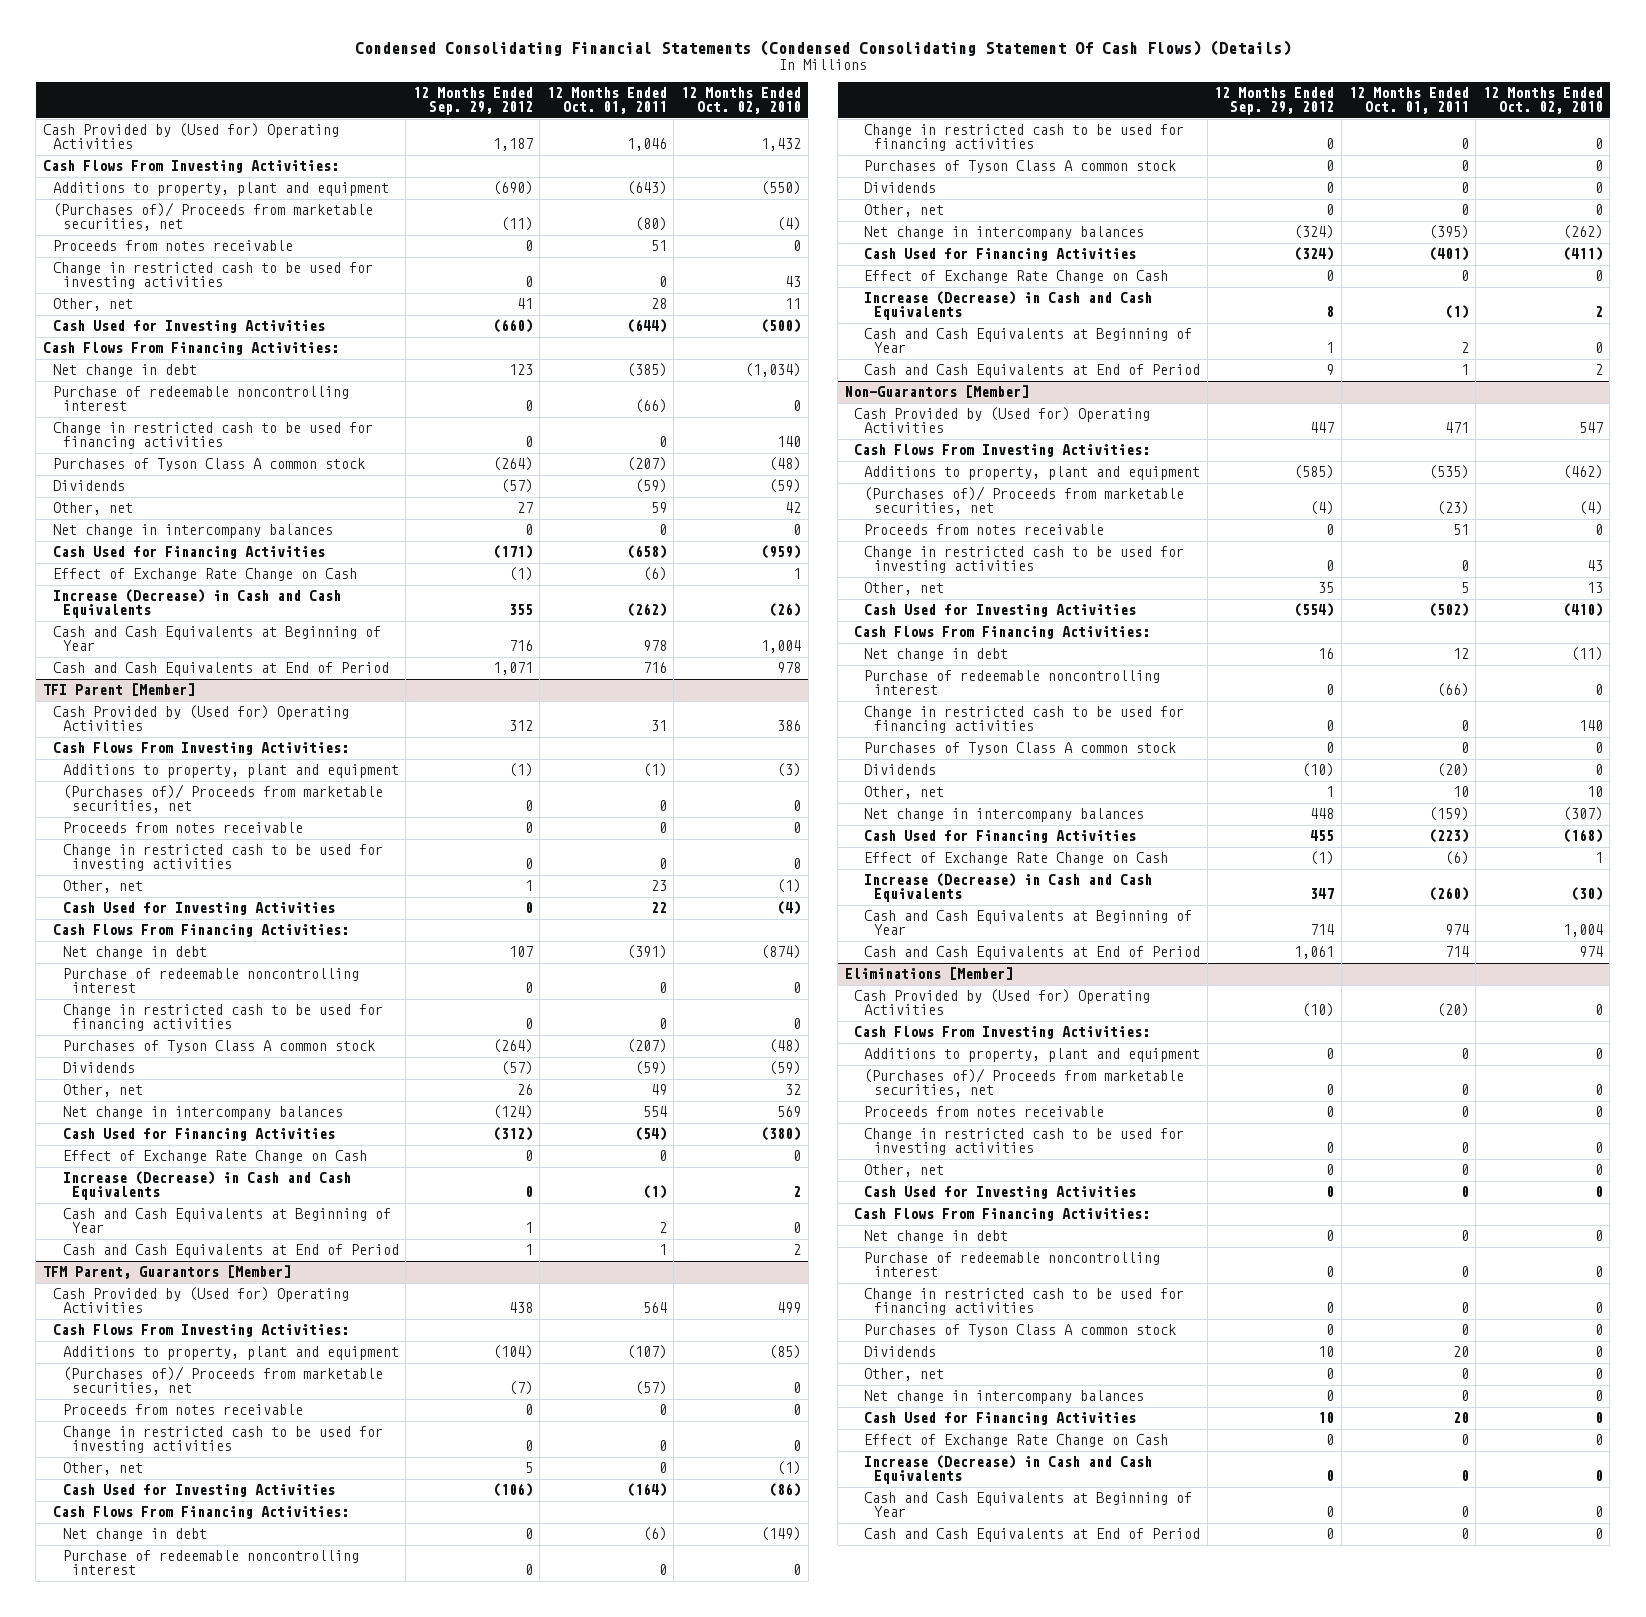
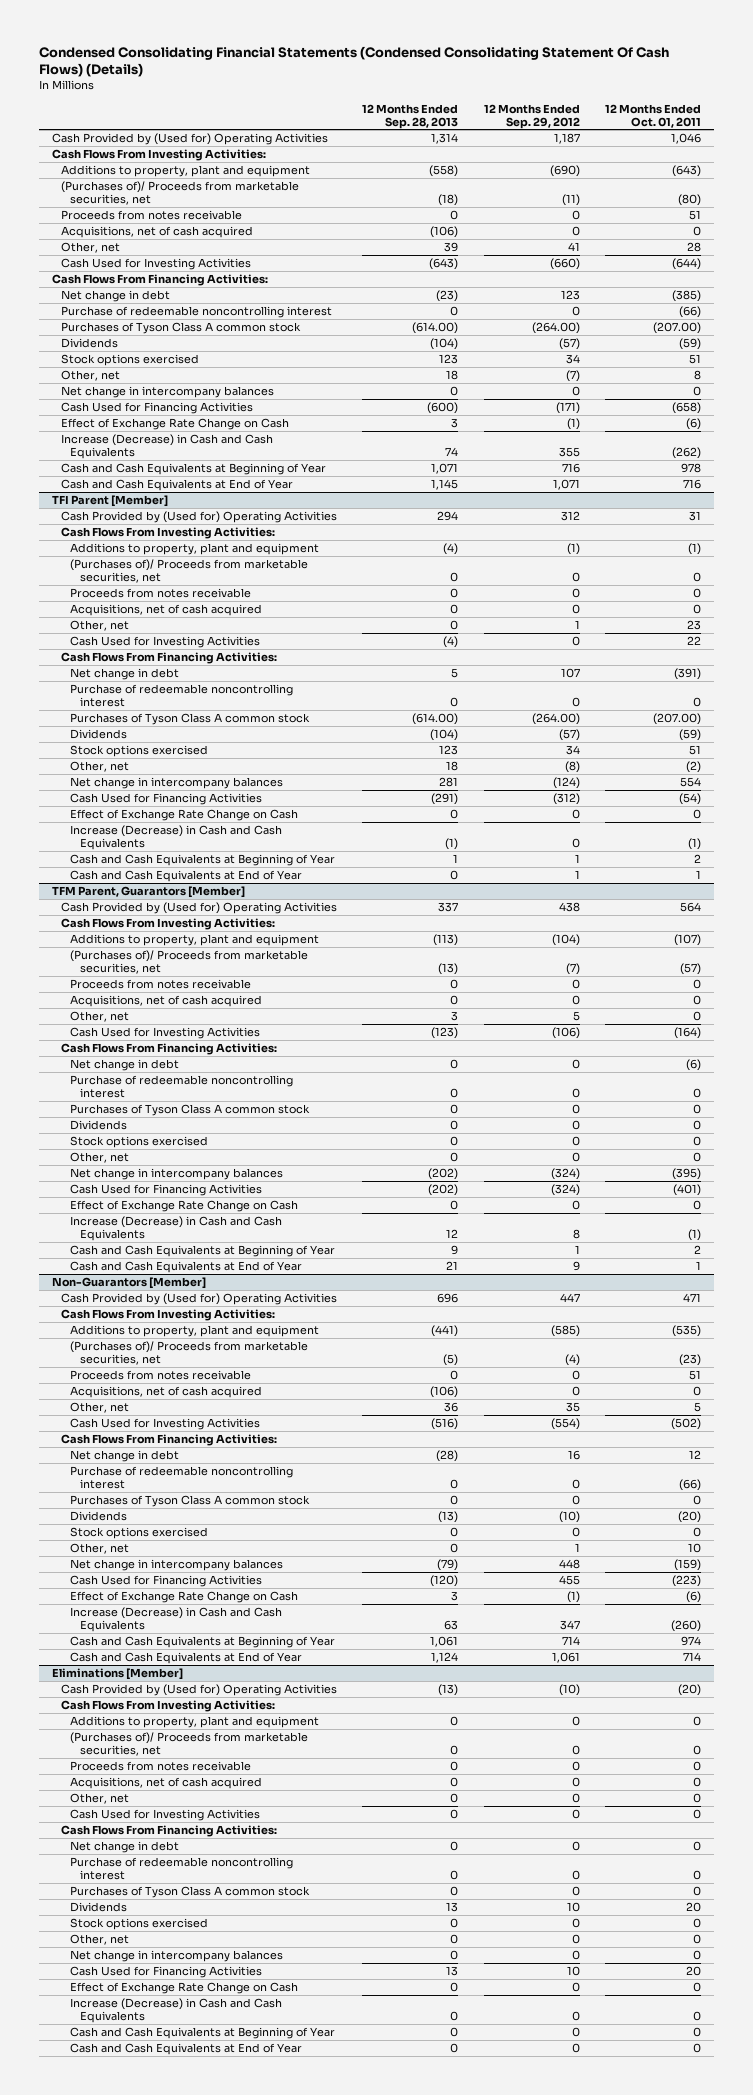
[680,87,801,115] 12 Months Ended Oct. 02, 2010 -> none
none -> [362,103,459,129] 12 Months Ended Sep. 28, 2013
[52,262,373,290] Change in restricted cash to be used for investing activities -> none
none -> [61,226,254,239] Acquisitions, net of cash acquired
[52,422,373,450] Change in restricted cash to be used for financing activities -> none
[492,457,533,472] (264) -> [531,322,580,335] (264.00)
[626,457,667,472] (207) -> [652,322,701,335] (207.00)
none -> [61,354,200,367] Stock options exercised
[516,502,533,514] 27 -> [565,370,580,383] (7)
[650,502,667,514] 59 -> [693,370,701,381] 8
[52,662,389,677] Cash and Cash Equivalents at End of Period -> [61,479,294,492] Cash and Cash Equivalents at End of Year
[62,844,383,872] Change in restricted cash to be used for investing activities -> none
none -> [70,604,263,617] Acquisitions, net of cash acquired
[62,1004,383,1032] Change in restricted cash to be used for financing activities -> none
[492,1039,533,1054] (264) -> [531,713,580,726] (264.00)
[626,1039,667,1054] (207) -> [652,713,701,726] (207.00)
none -> [70,745,209,758] Stock options exercised
[516,1084,533,1096] 26 -> [564,761,580,774] (8)
[650,1084,667,1096] 49 -> [685,761,701,774] (2)
[62,1244,399,1259] Cash and Cash Equivalents at End of Period -> [70,870,303,883] Cash and Cash Equivalents at End of Year
[62,1426,383,1454] Change in restricted cash to be used for investing activities -> none
none -> [70,995,263,1008] Acquisitions, net of cash acquired
[864,124,1185,152] Change in restricted cash to be used for financing activities -> none
none -> [70,1136,209,1149] Stock options exercised
[864,364,1201,379] Cash and Cash Equivalents at End of Period -> [70,1261,303,1274] Cash and Cash Equivalents at End of Year
[864,546,1185,574] Change in restricted cash to be used for investing activities -> none
none -> [70,1386,263,1399] Acquisitions, net of cash acquired
[864,706,1185,734] Change in restricted cash to be used for financing activities -> none
none -> [70,1527,209,1540] Stock options exercised
[864,946,1201,961] Cash and Cash Equivalents at End of Period -> [70,1652,303,1665] Cash and Cash Equivalents at End of Year
[864,1128,1185,1156] Change in restricted cash to be used for investing activities -> none
none -> [70,1777,263,1790] Acquisitions, net of cash acquired
[864,1288,1185,1316] Change in restricted cash to be used for financing activities -> none
none -> [70,1918,209,1931] Stock options exercised
[864,1528,1201,1543] Cash and Cash Equivalents at End of Period -> [70,2043,303,2056] Cash and Cash Equivalents at End of Year

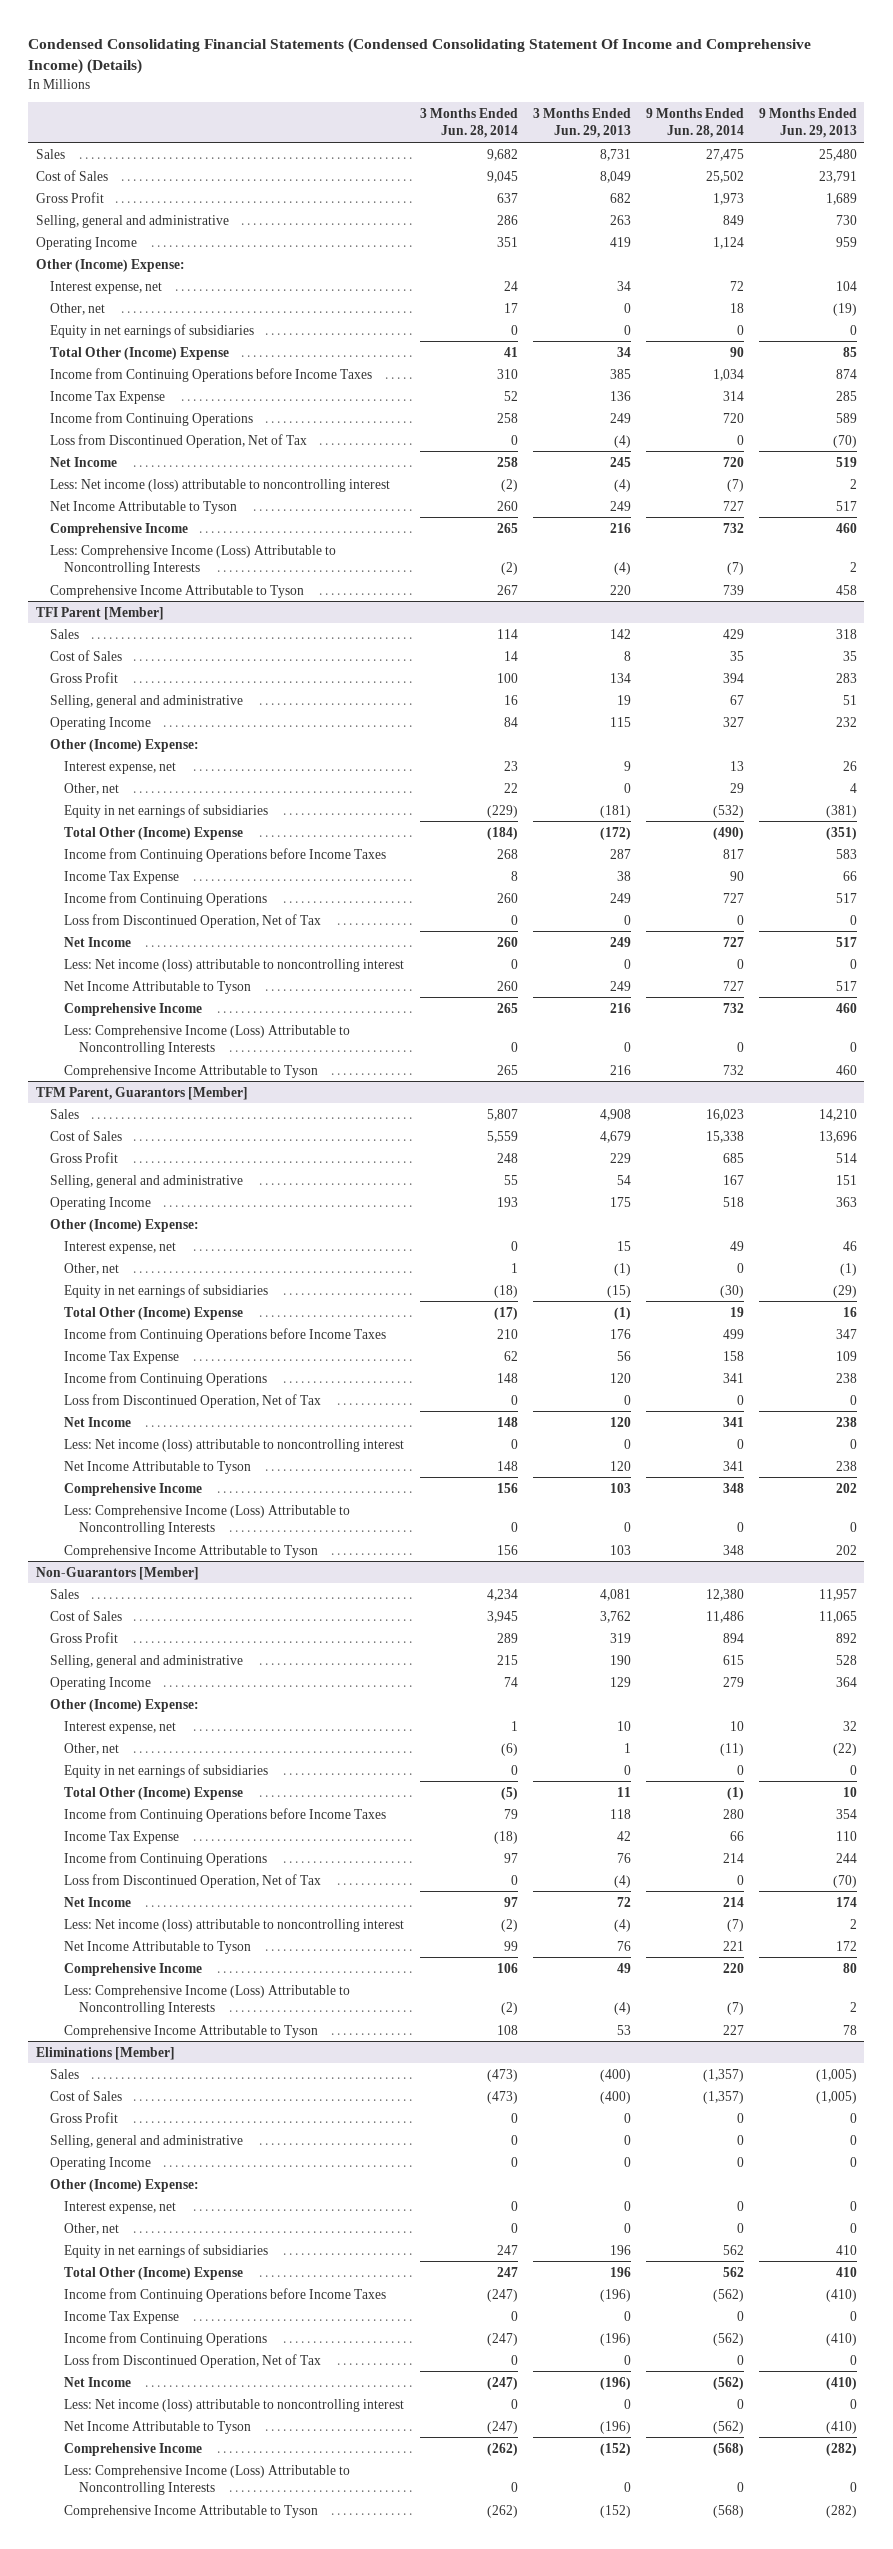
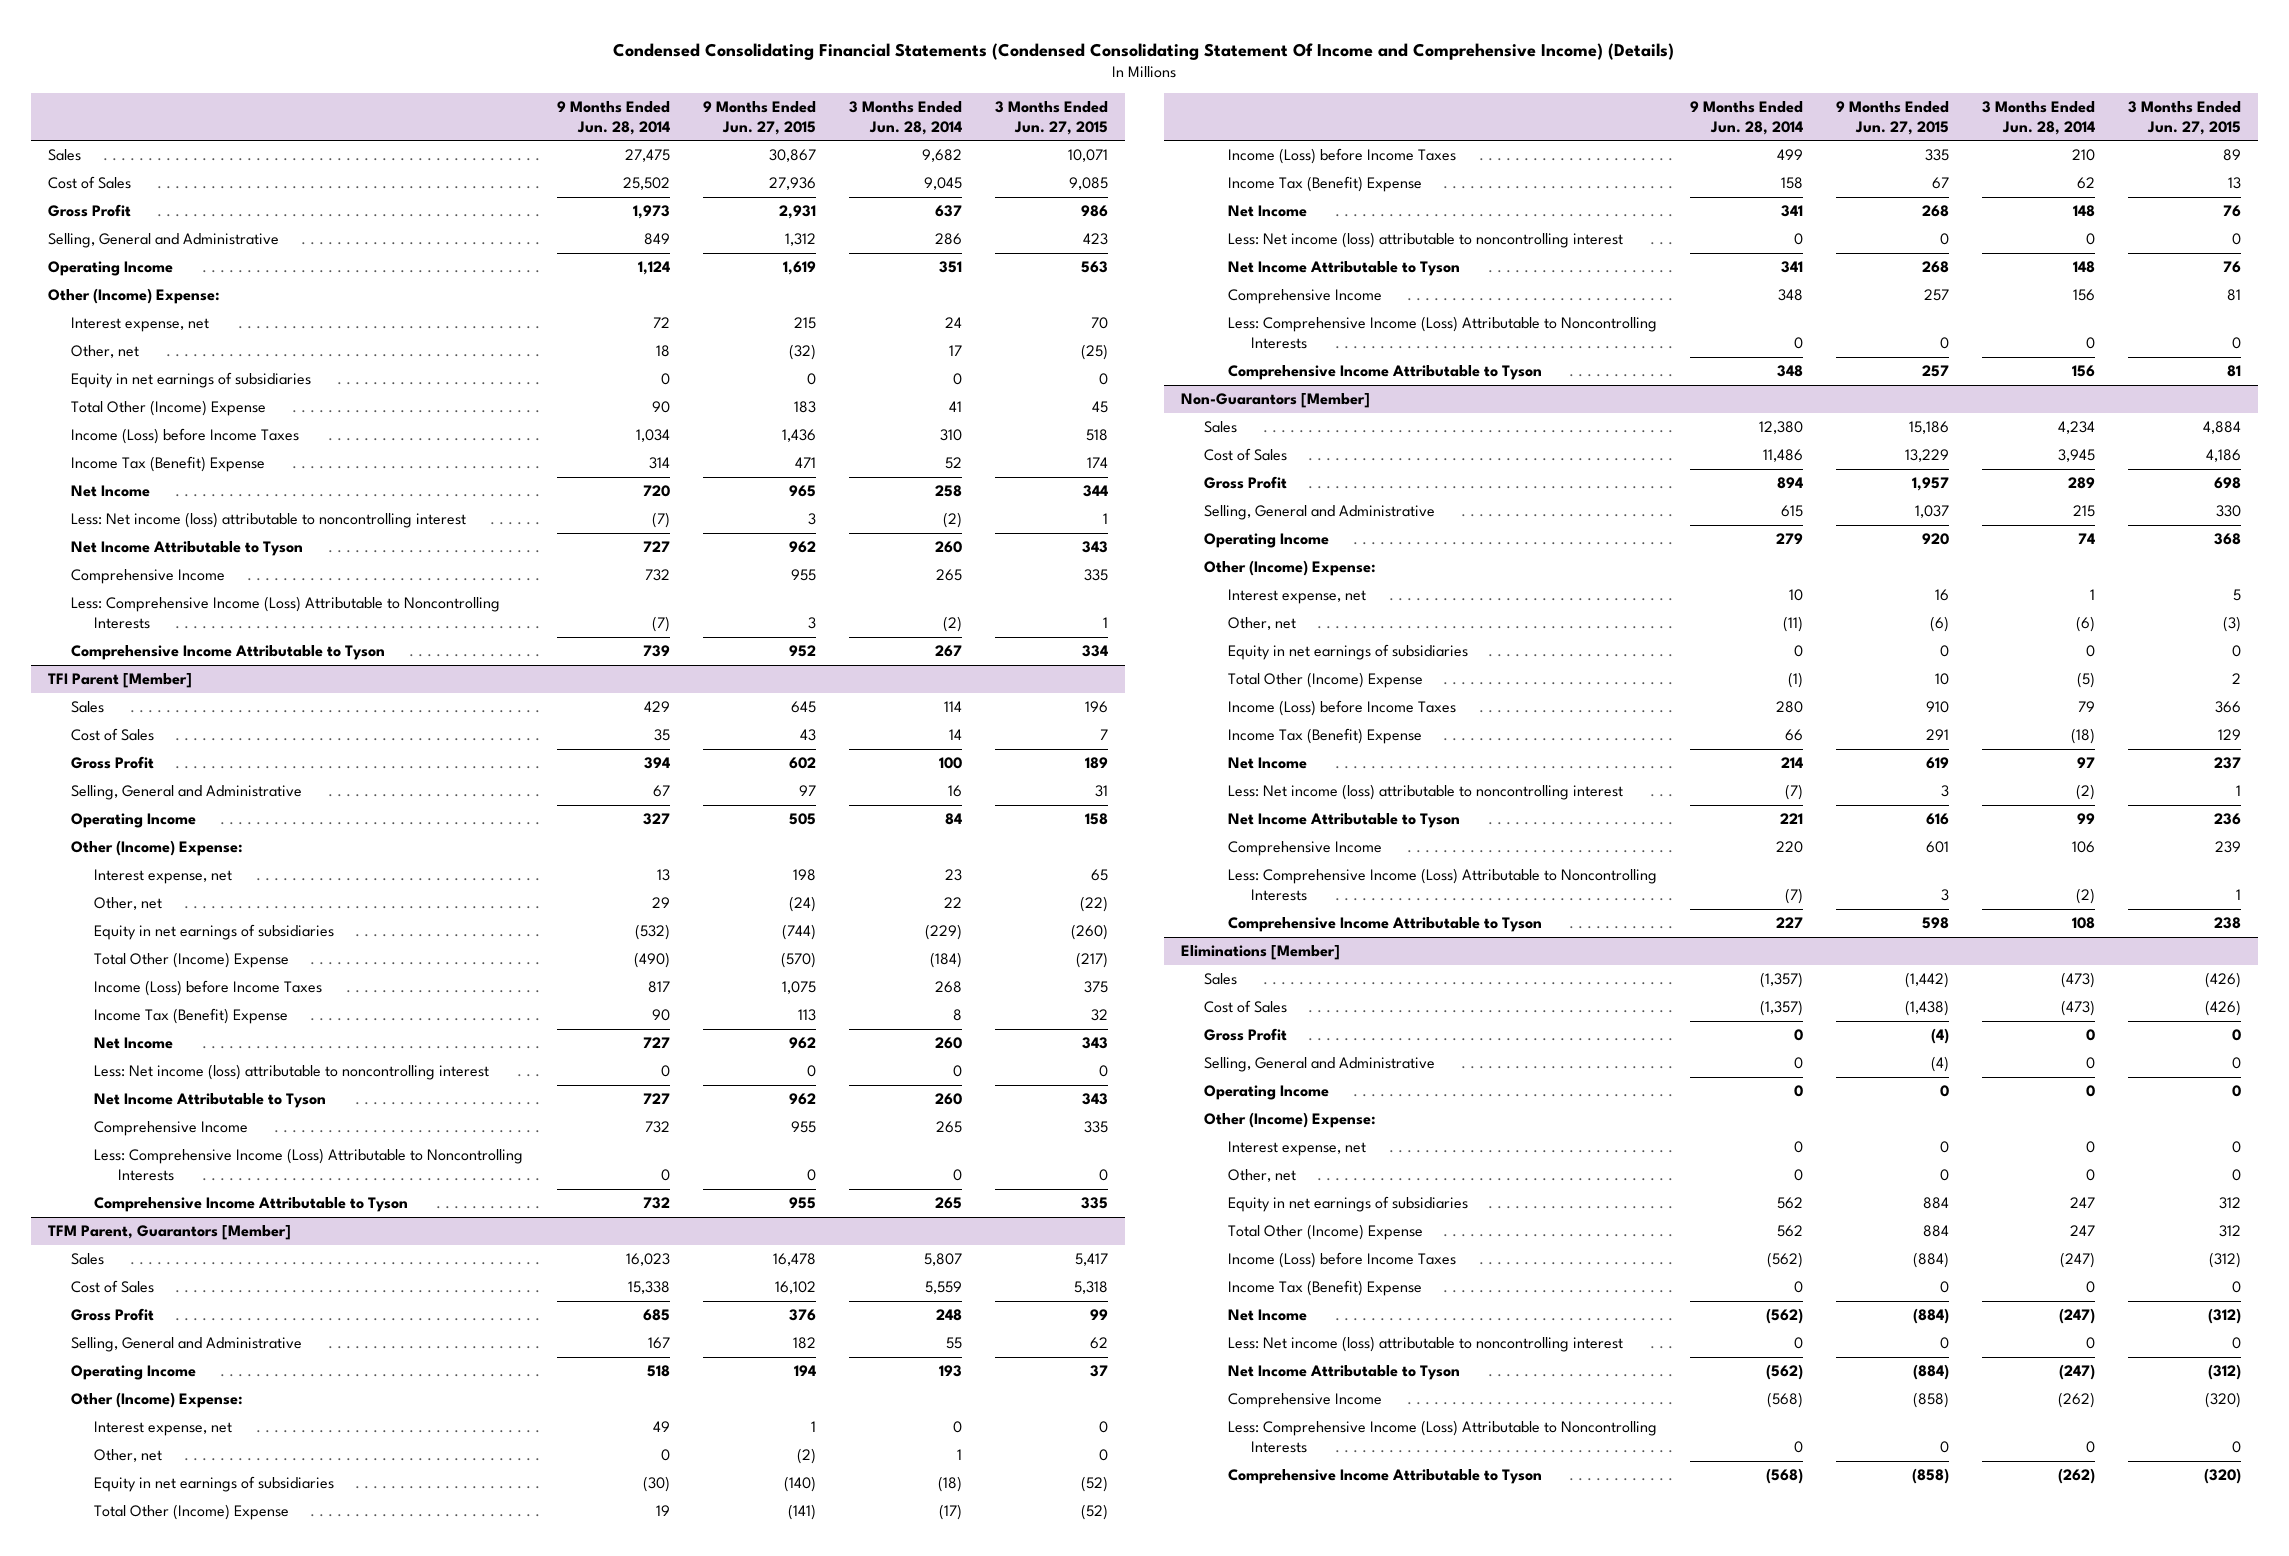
[532,107,631,139] 3 Months Ended Jun. 29, 2013 -> none
[758,107,857,139] 9 Months Ended Jun. 29, 2013 -> none
none -> [702,100,816,135] 9 Months Ended Jun. 27, 2015
none -> [995,100,1109,135] 3 Months Ended Jun. 27, 2015
[35,214,229,228] Selling, general and administrative -> [47,233,279,249] Selling, General and Administrative
[50,411,254,426] Income from Continuing Operations -> none
[50,433,308,448] Loss from Discontinued Operation, Net of Tax -> none
[50,367,373,382] Income from Continuing Operations before Income Taxes -> [70,428,299,445] Income (Loss) before Income Taxes
[50,390,166,404] Income Tax Expense -> [70,456,265,473] Income Tax (Benefit) Expense
[50,694,244,708] Selling, general and administrative -> [70,785,302,801] Selling, General and Administrative
[64,891,268,906] Income from Continuing Operations -> none
[64,913,322,928] Loss from Discontinued Operation, Net of Tax -> none
[64,847,387,862] Income from Continuing Operations before Income Taxes -> [94,980,323,997] Income (Loss) before Income Taxes
[64,870,180,884] Income Tax Expense -> [94,1008,289,1025] Income Tax (Benefit) Expense
[50,1174,244,1188] Selling, general and administrative -> [70,1337,302,1353] Selling, General and Administrative
[64,1371,268,1386] Income from Continuing Operations -> none
[64,1393,322,1408] Loss from Discontinued Operation, Net of Tax -> none
[64,1327,387,1342] Income from Continuing Operations before Income Taxes -> [1227,148,1456,165] Income (Loss) before Income Taxes
[64,1350,180,1364] Income Tax Expense -> [1227,176,1422,193] Income Tax (Benefit) Expense
[50,1654,244,1668] Selling, general and administrative -> [1204,505,1436,521] Selling, General and Administrative
[64,1851,268,1866] Income from Continuing Operations -> none
[64,1873,322,1888] Loss from Discontinued Operation, Net of Tax -> none
[64,1807,387,1822] Income from Continuing Operations before Income Taxes -> [1227,700,1456,717] Income (Loss) before Income Taxes
[64,1830,180,1844] Income Tax Expense -> [1227,728,1422,745] Income Tax (Benefit) Expense
[50,2134,244,2148] Selling, general and administrative -> [1204,1057,1436,1073] Selling, General and Administrative
[64,2331,268,2346] Income from Continuing Operations -> none
[64,2353,322,2368] Loss from Discontinued Operation, Net of Tax -> none
[64,2287,387,2302] Income from Continuing Operations before Income Taxes -> [1227,1252,1456,1269] Income (Loss) before Income Taxes
[64,2310,180,2324] Income Tax Expense -> [1227,1280,1422,1297] Income Tax (Benefit) Expense

